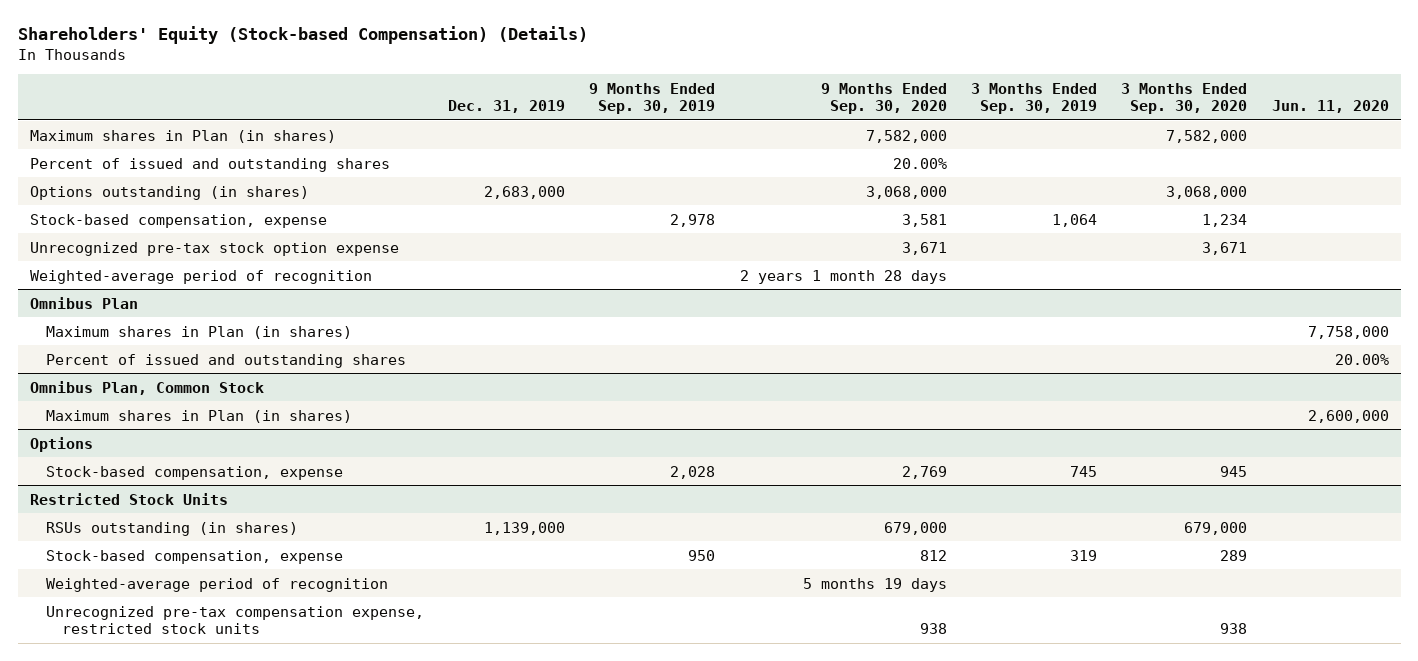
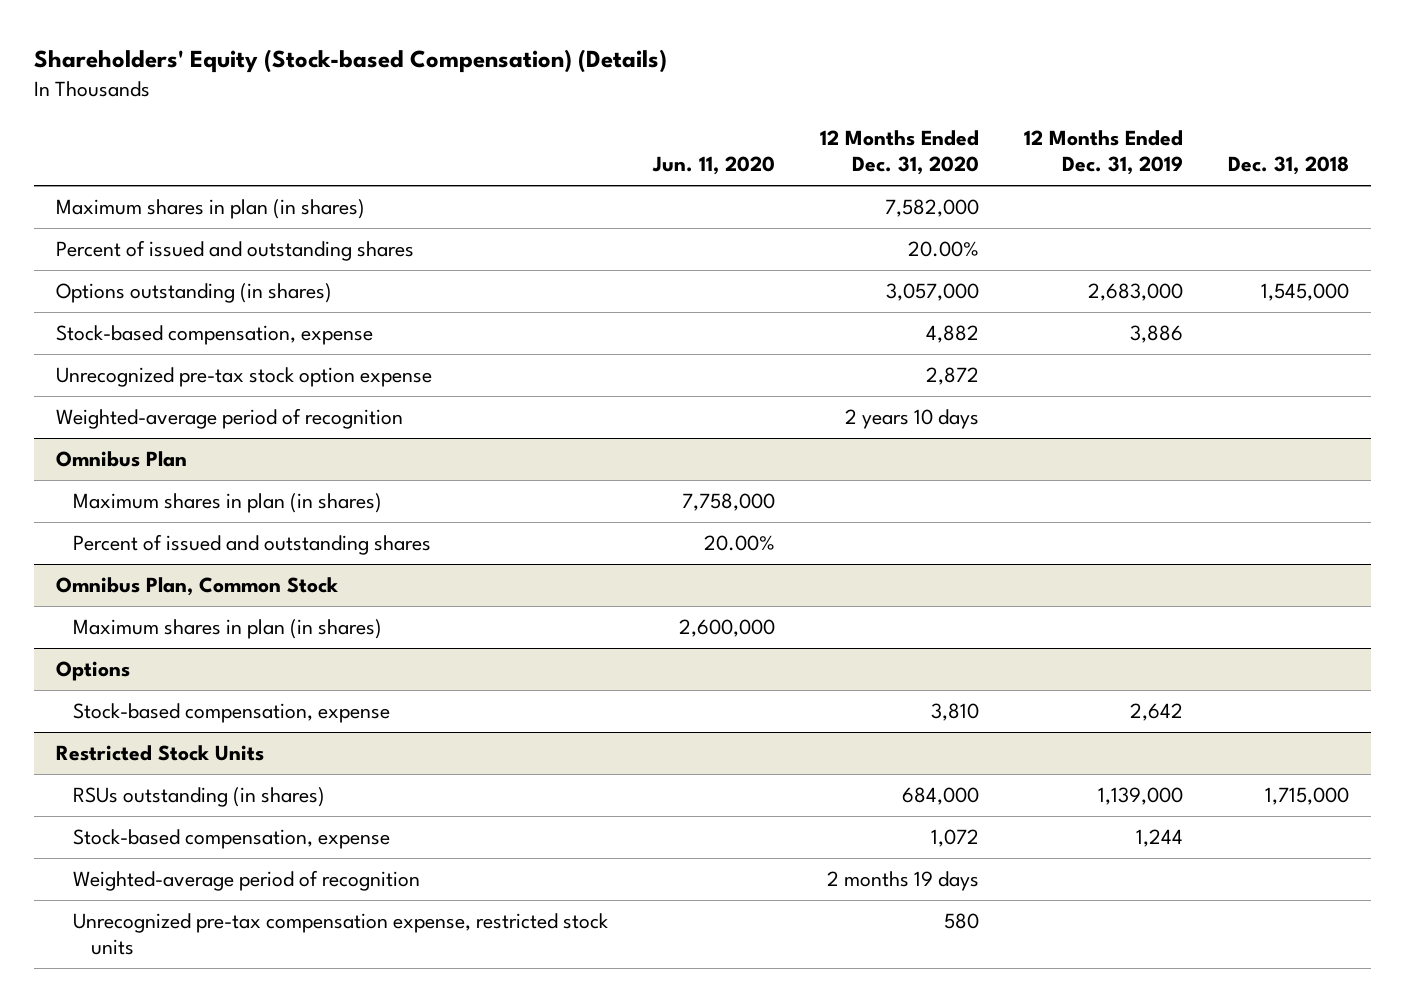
[448,99,566,113] Dec. 31, 2019 -> none
[589,82,716,114] 9 Months Ended Sep. 30, 2019 -> none
[820,82,947,114] 9 Months Ended Sep. 30, 2020 -> none
[971,82,1098,114] 3 Months Ended Sep. 30, 2019 -> none
[1121,82,1248,114] 3 Months Ended Sep. 30, 2020 -> none
none -> [819,130,979,176] 12 Months Ended Dec. 31, 2020
none -> [1023,130,1183,176] 12 Months Ended Dec. 31, 2019
none -> [1227,156,1349,176] Dec. 31, 2018
[29,129,336,143] Maximum shares in Plan (in shares) -> [56,199,366,220] Maximum shares in plan (in shares)
[45,325,352,339] Maximum shares in Plan (in shares) -> [73,493,383,514] Maximum shares in plan (in shares)
[45,409,352,423] Maximum shares in Plan (in shares) -> [73,619,383,640] Maximum shares in plan (in shares)

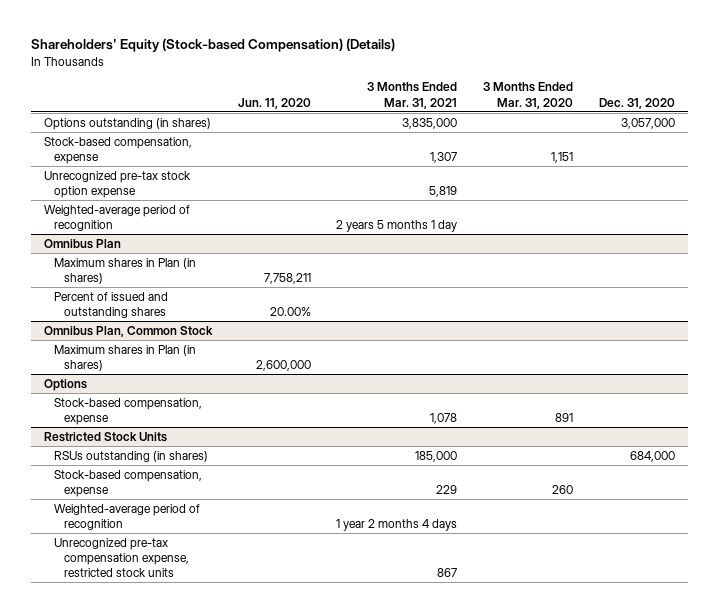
[819,130,979,176] 12 Months Ended Dec. 31, 2020 -> none
[1023,130,1183,176] 12 Months Ended Dec. 31, 2019 -> none
[1227,156,1349,176] Dec. 31, 2018 -> none
none -> [367,82,458,109] 3 Months Ended Mar. 31, 2021
none -> [483,82,574,109] 3 Months Ended Mar. 31, 2020
none -> [599,97,676,109] Dec. 31, 2020
[56,199,366,220] Maximum shares in plan (in shares) -> none
[56,240,415,262] Percent of issued and outstanding shares -> none
[73,493,383,514] Maximum shares in plan (in shares) -> [53,257,196,285] Maximum shares in Plan (in shares)
[682,493,776,512] 7,758,000 -> [263,273,311,285] 7,758,211
[73,619,383,640] Maximum shares in plan (in shares) -> [53,344,196,372] Maximum shares in Plan (in shares)

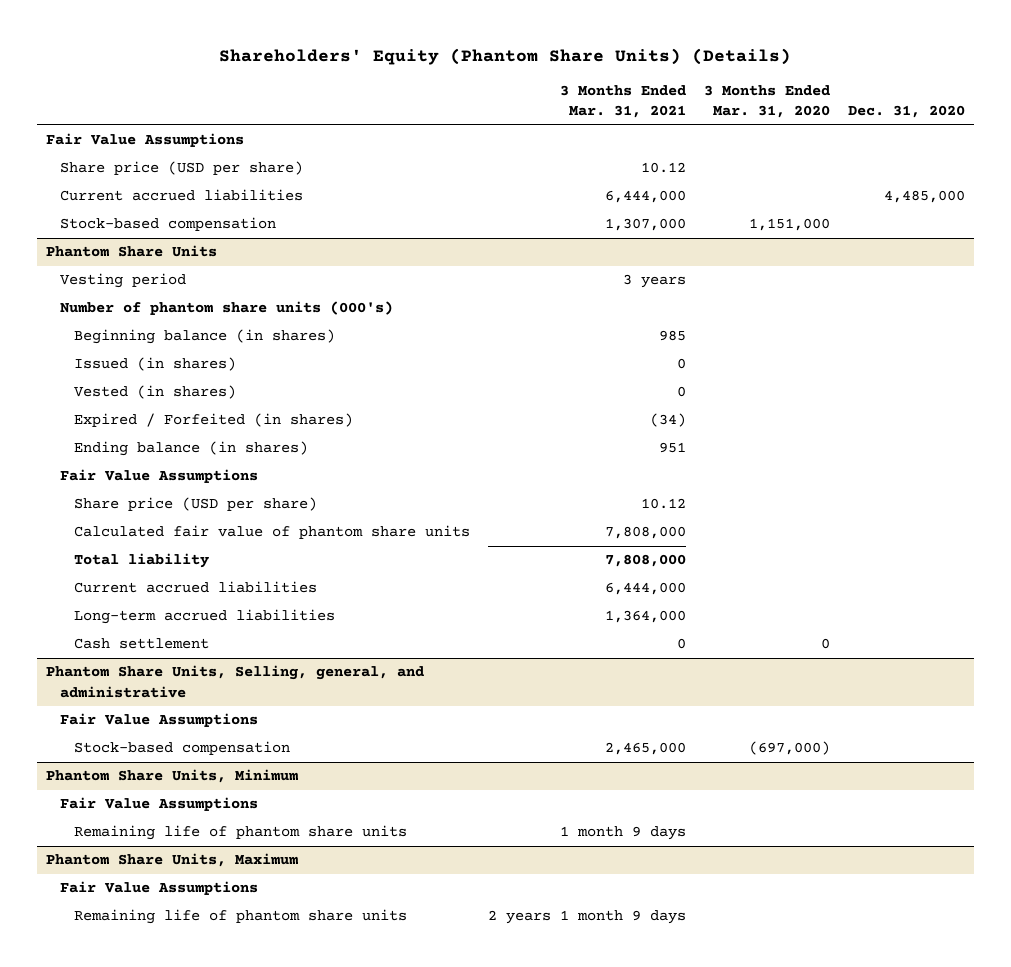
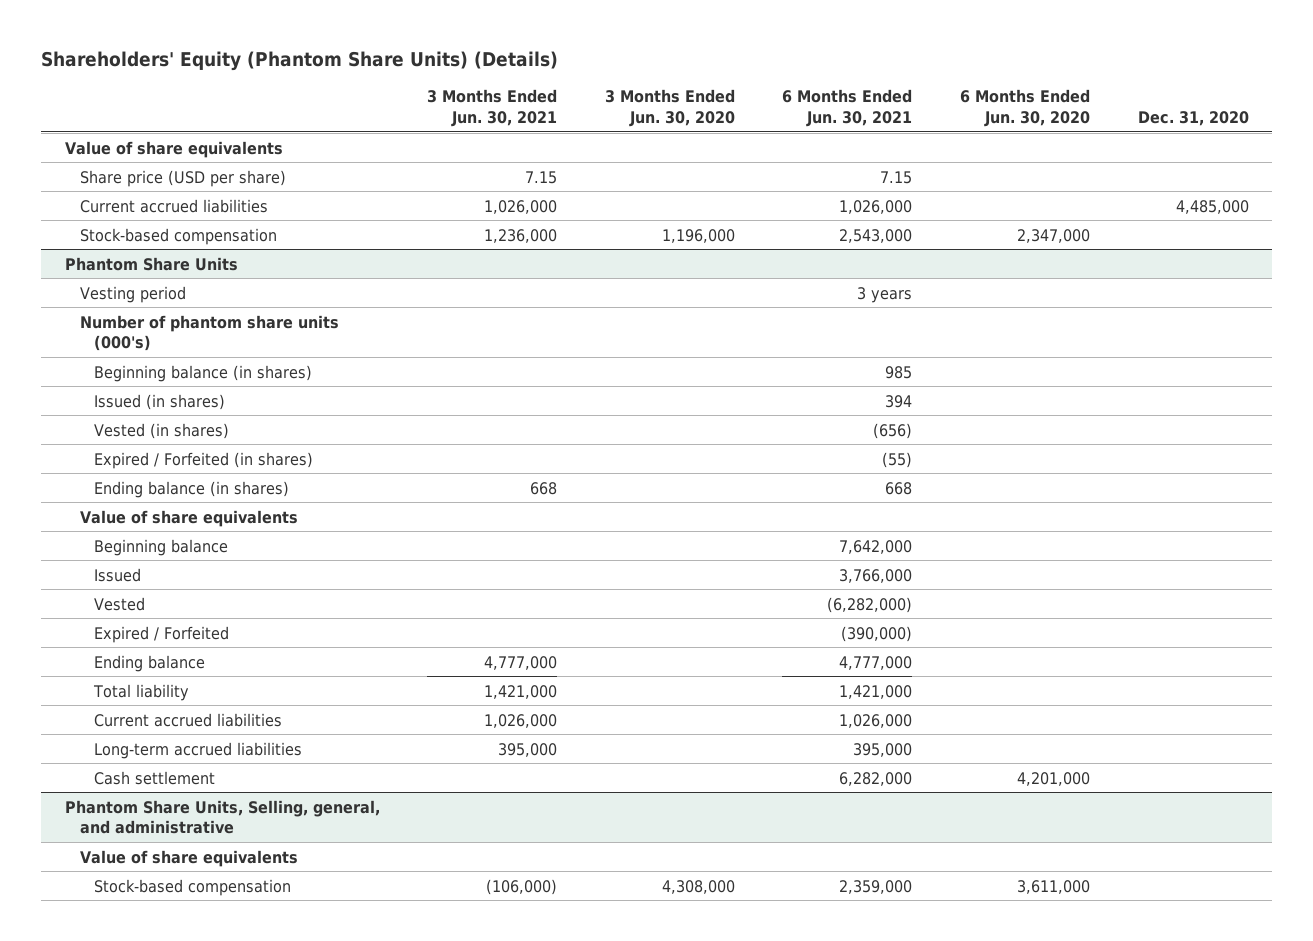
[559,84,686,119] 3 Months Ended Mar. 31, 2021 -> none
[703,84,830,119] 3 Months Ended Mar. 31, 2020 -> none
none -> [427,89,558,128] 3 Months Ended Jun. 30, 2021
none -> [604,89,735,128] 3 Months Ended Jun. 30, 2020
none -> [782,89,913,128] 6 Months Ended Jun. 30, 2021
none -> [960,89,1091,128] 6 Months Ended Jun. 30, 2020
[45,133,244,148] Fair Value Assumptions -> [64,140,283,158] Value of share equivalents
[73,497,317,512] Share price (USD per share) -> none
[73,525,470,540] Calculated fair value of phantom share units -> none
[59,469,258,484] Fair Value Assumptions -> [79,509,298,527] Value of share equivalents
none -> [94,538,229,556] Beginning balance
none -> [94,567,142,582] Issued
none -> [94,596,146,611] Vested
none -> [94,625,230,643] Expired / Forfeited
none -> [94,654,206,672] Ending balance
[59,713,258,728] Fair Value Assumptions -> [79,849,298,867] Value of share equivalents
[45,769,298,784] Phantom Share Units, Minimum -> none
[59,797,258,812] Fair Value Assumptions -> none
[73,825,407,841] Remaining life of phantom share units -> none
[45,853,298,868] Phantom Share Units, Maximum -> none
[59,881,258,896] Fair Value Assumptions -> none
[73,909,407,925] Remaining life of phantom share units -> none

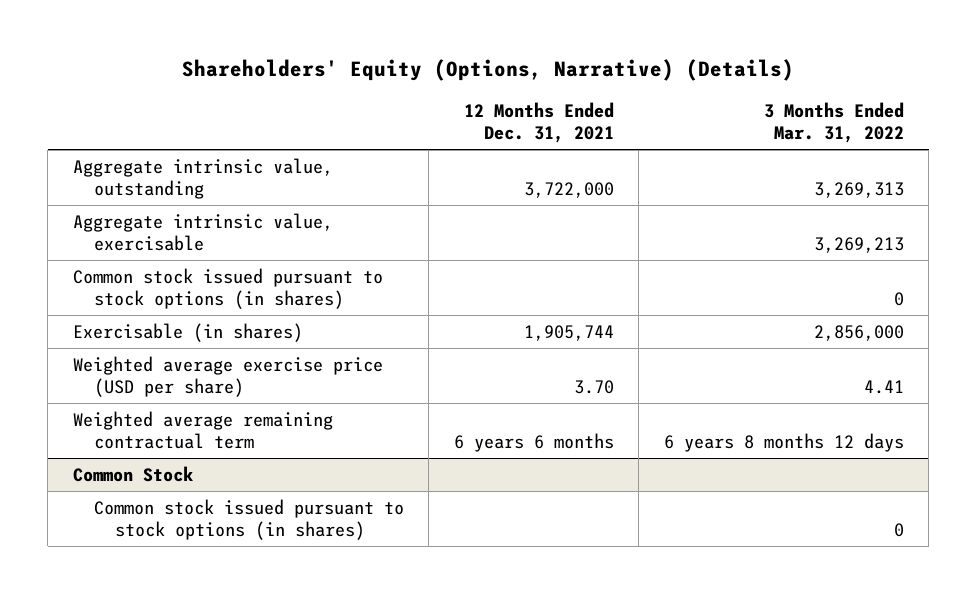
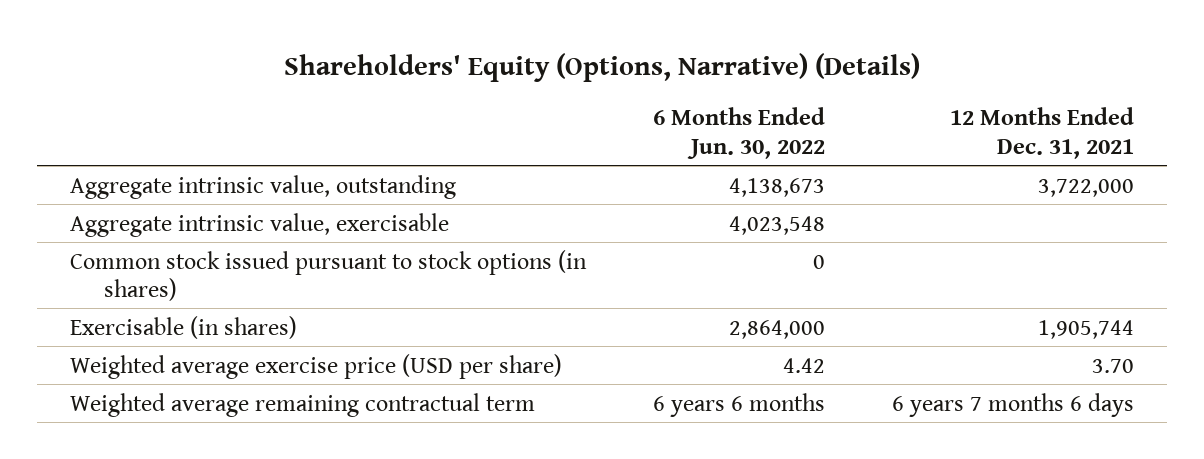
[763,101,904,143] 3 Months Ended Mar. 31, 2022 -> none
none -> [653,107,826,159] 6 Months Ended Jun. 30, 2022
[72,465,193,482] Common Stock -> none
[93,498,404,541] Common stock issued pursuant to stock options (in shares) -> none
[453,433,614,453] 6 years 6 months -> [891,392,1134,417] 6 years 7 months 6 days

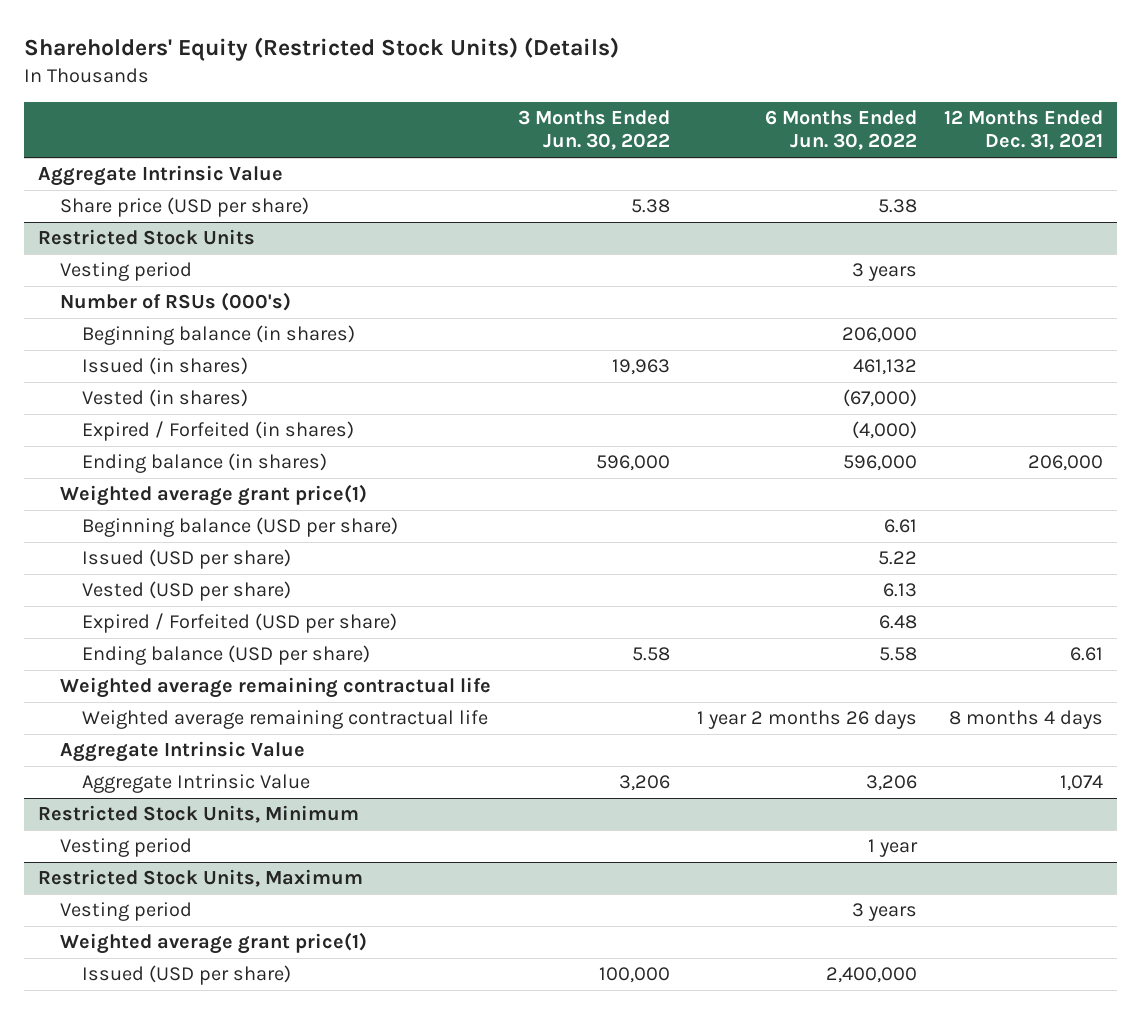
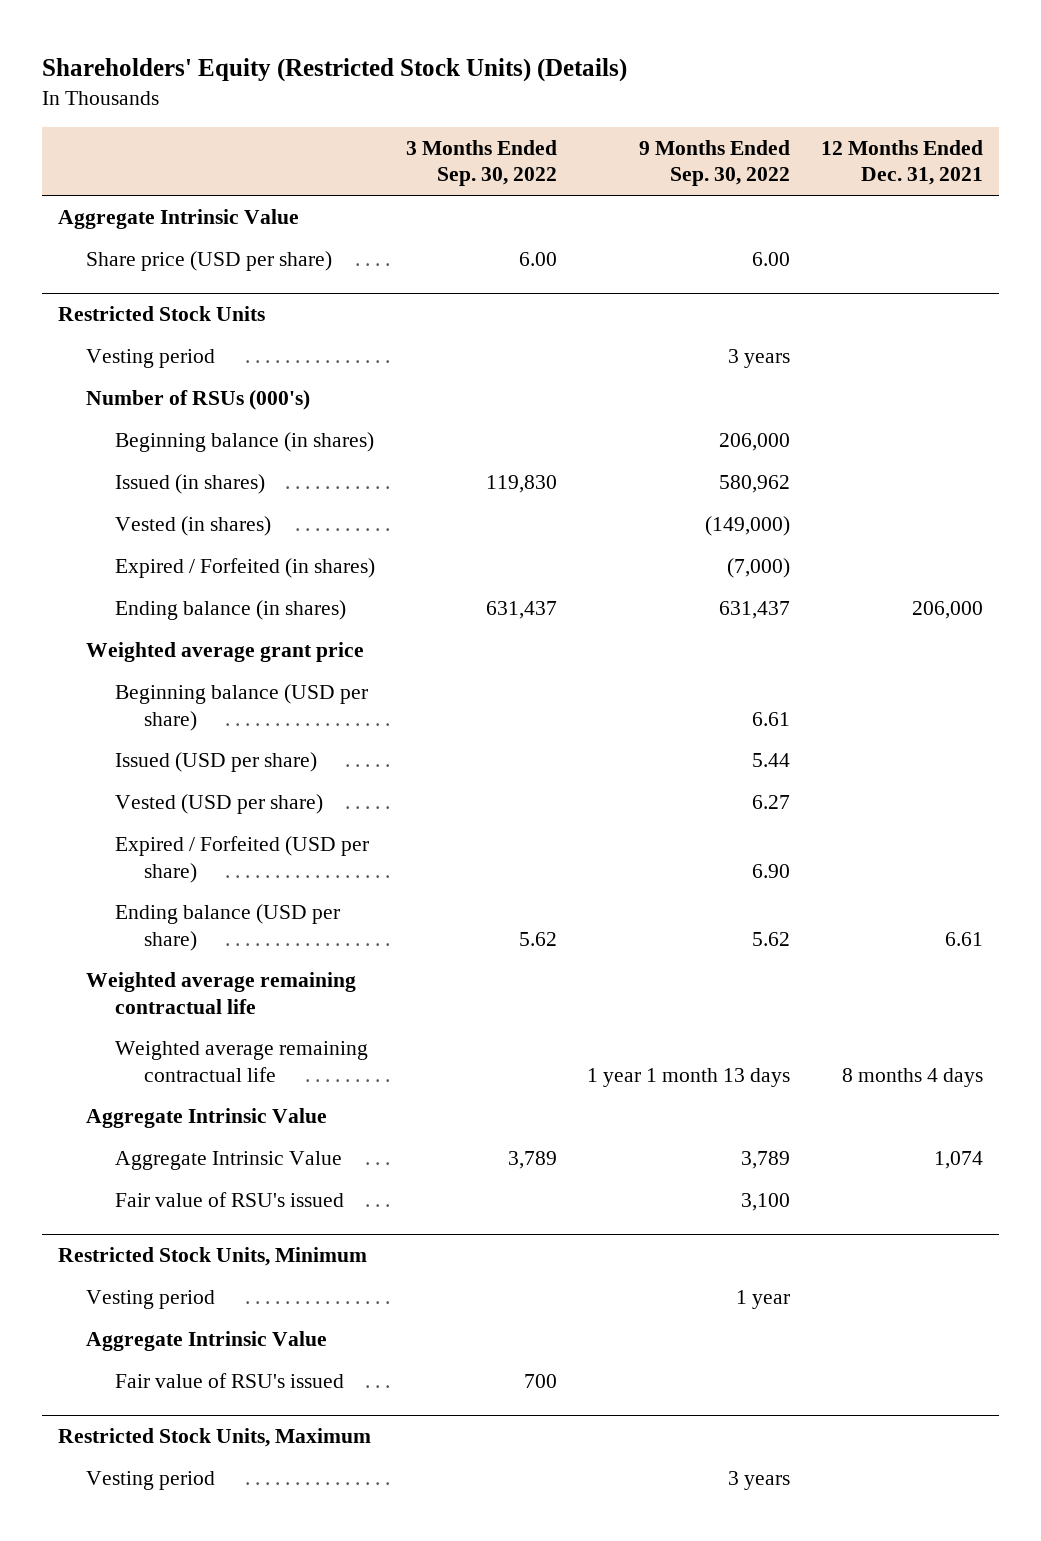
[517,110,670,151] 3 Months Ended Jun. 30, 2022 -> none
[765,110,918,151] 6 Months Ended Jun. 30, 2022 -> none
none -> [405,139,557,187] 3 Months Ended Sep. 30, 2022
none -> [639,139,791,187] 9 Months Ended Sep. 30, 2022
[59,484,367,507] Weighted average grant price(1) -> [86,641,365,662] Weighted average grant price
none -> [114,1191,344,1207] Fair value of RSU's issued
none -> [86,1330,328,1351] Aggregate Intrinsic Value
none -> [114,1372,344,1388] Fair value of RSU's issued
[59,932,367,955] Weighted average grant price(1) -> none
[81,965,291,986] Issued (USD per share) -> none

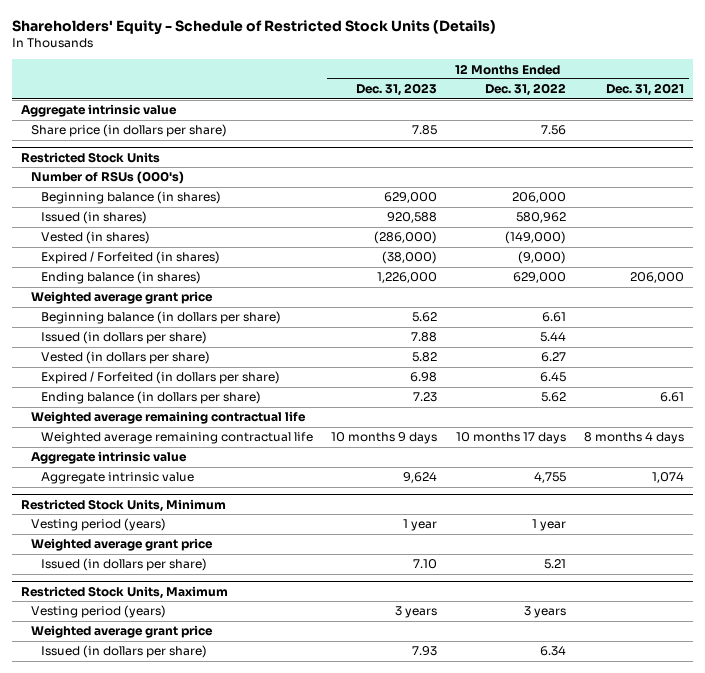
[42,57,628,82] Shareholders' Equity (Restricted Stock Units) (Details) -> [11,19,496,35] Shareholders' Equity - Schedule of Restricted Stock Units (Details)
[405,139,557,187] 3 Months Ended Sep. 30, 2022 -> none
[639,139,791,187] 9 Months Ended Sep. 30, 2022 -> none
none -> [356,83,438,97] Dec. 31, 2023
none -> [484,83,566,97] Dec. 31, 2022
[57,208,299,229] Aggregate Intrinsic Value -> [20,104,177,118] Aggregate intrinsic value
[86,250,333,271] Share price (USD per share) -> [31,124,228,138] Share price (in dollars per share)
[86,348,216,368] Vesting period -> none
[114,683,368,731] Beginning balance (USD per share) -> [41,311,282,325] Beginning balance (in dollars per share)
[114,751,317,772] Issued (USD per share) -> [41,331,208,345] Issued (in dollars per share)
[114,793,323,814] Vested (USD per share) -> [41,351,211,365] Vested (in dollars per share)
[114,835,369,883] Expired / Forfeited (USD per share) -> [41,371,281,385] Expired / Forfeited (in dollars per share)
[114,903,340,951] Ending balance (USD per share) -> [41,391,262,405] Ending balance (in dollars per share)
[114,1191,344,1207] Fair value of RSU's issued -> none
[86,1107,328,1128] Aggregate Intrinsic Value -> [31,451,188,465] Aggregate intrinsic value
[114,1150,342,1170] Aggregate Intrinsic Value -> [41,472,195,485] Aggregate intrinsic value
[86,1330,328,1351] Aggregate Intrinsic Value -> none
[114,1372,344,1388] Fair value of RSU's issued -> none
[86,1289,216,1309] Vesting period -> [31,518,167,532] Vesting period (years)
none -> [31,538,214,552] Weighted average grant price
none -> [41,558,208,572] Issued (in dollars per share)
[86,1470,216,1490] Vesting period -> [31,605,167,619] Vesting period (years)
none -> [31,625,214,639] Weighted average grant price
none -> [41,645,208,659] Issued (in dollars per share)

